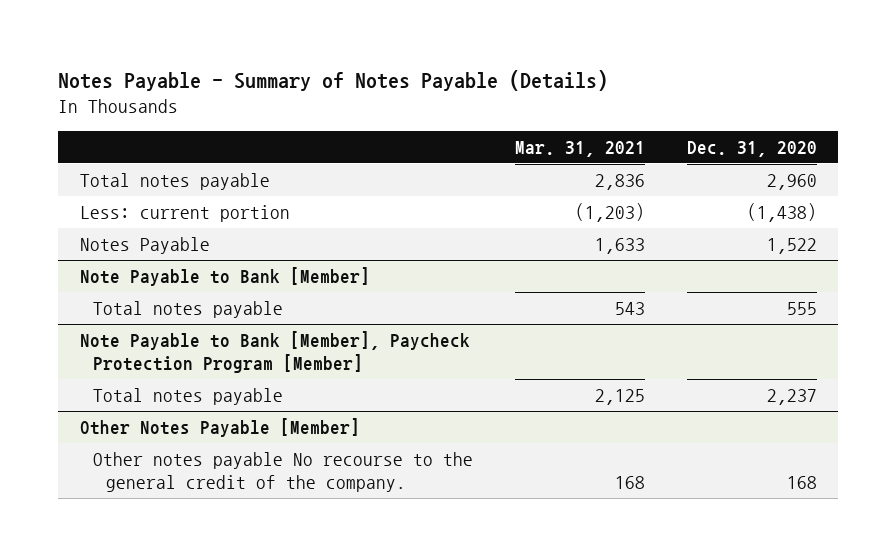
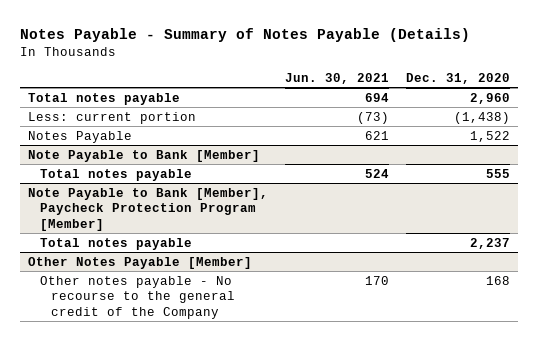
[514,140,645,157] Mar. 31, 2021 -> none
none -> [285,73,390,85] Jun. 30, 2021
[92,451,473,493] Other notes payable No recourse to the general credit of the company. -> [39,275,235,319] Other notes payable - No recourse to the general credit of the Company

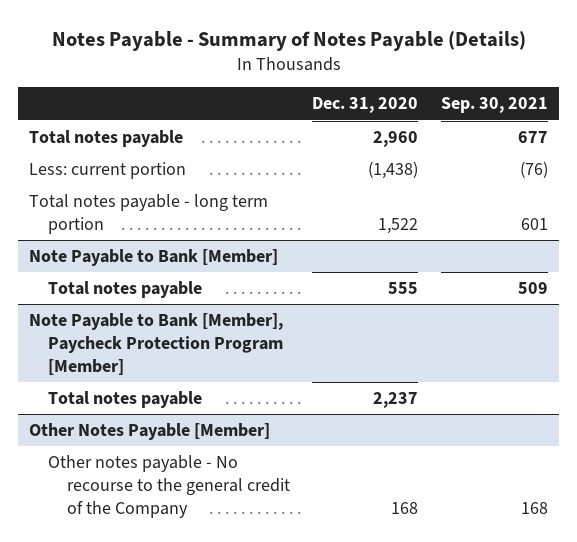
[285,73,390,85] Jun. 30, 2021 -> none
none -> [440,97,548,114] Sep. 30, 2021
[28,130,133,143] Notes Payable -> [29,193,269,235] Total notes payable - long term portion

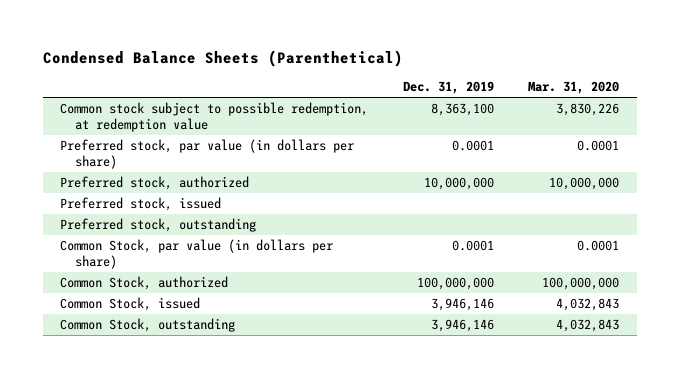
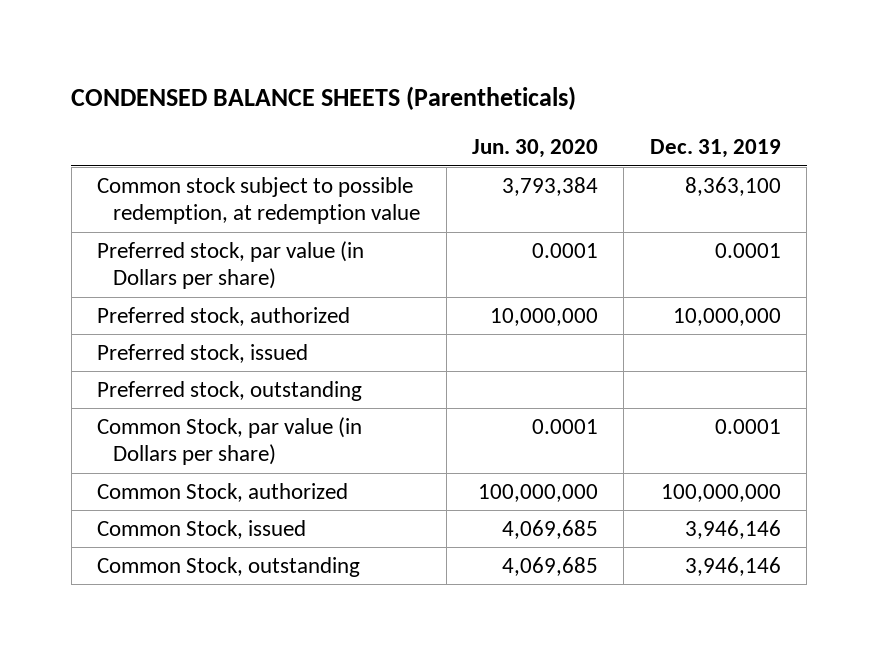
[43,50,404,68] Condensed Balance Sheets (Parenthetical) -> [71,86,577,111] CONDENSED BALANCE SHEETS (Parentheticals)
[528,81,620,95] Mar. 31, 2020 -> none
none -> [471,139,598,159] Jun. 30, 2020
[60,139,355,169] Preferred stock, par value (in dollars per share) -> [97,240,365,290] Preferred stock, par value (in Dollars per share)
[60,239,334,269] Common Stock, par value (in dollars per share) -> [97,416,363,466] Common Stock, par value (in Dollars per share)

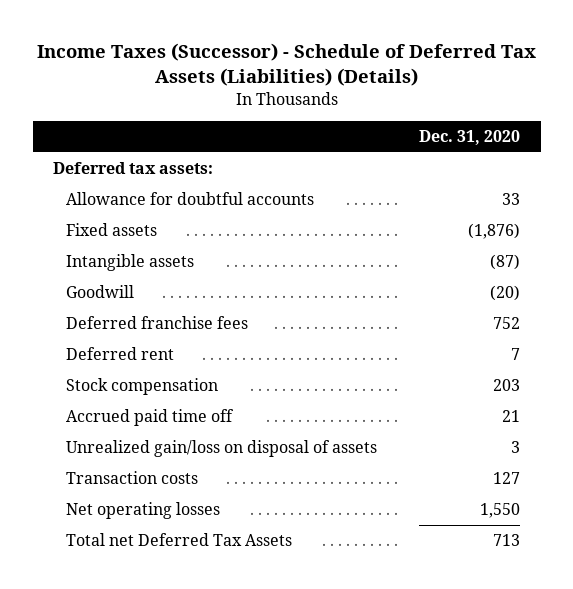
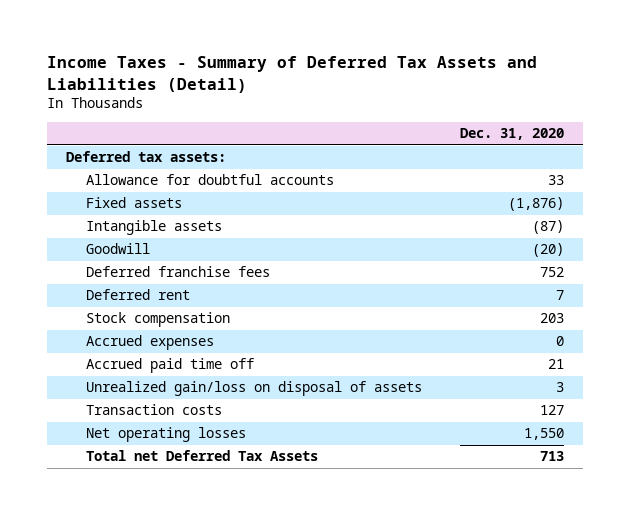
[36,42,536,86] Income Taxes (Successor) - Schedule of Deferred Tax Assets (Liabilities) (Details) -> [46,56,537,93] Income Taxes - Summary of Deferred Tax Assets and Liabilities (Detail)
none -> [86,335,215,351] Accrued expenses

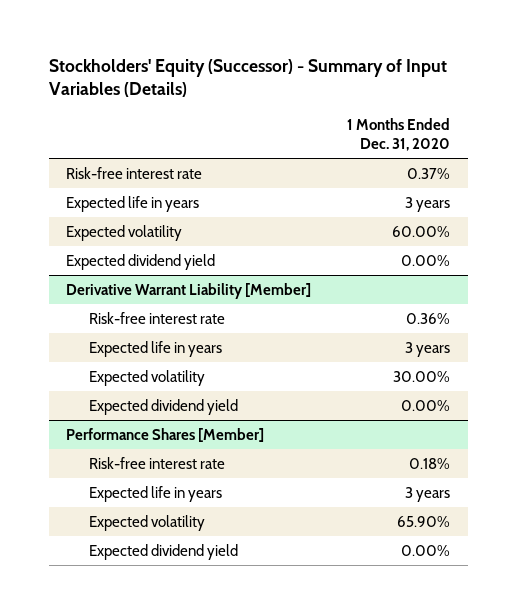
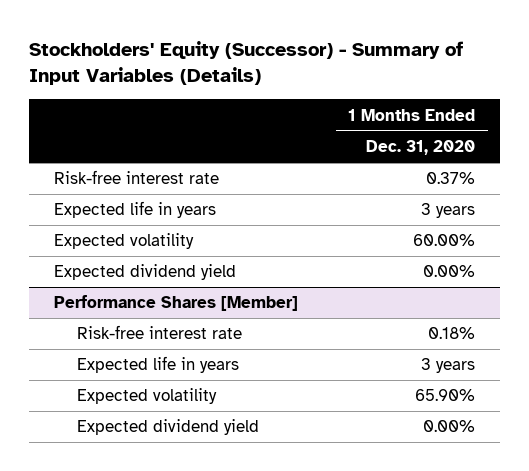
[66,282,312,299] Derivative Warrant Liability [Member] -> none
[88,311,225,324] Risk-free interest rate -> none
[88,340,222,357] Expected life in years -> none
[88,369,205,386] Expected volatility -> none
[88,398,238,415] Expected dividend yield -> none

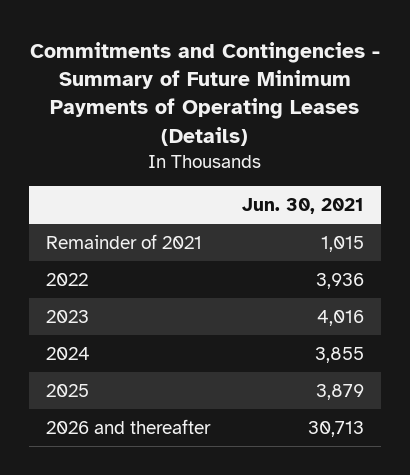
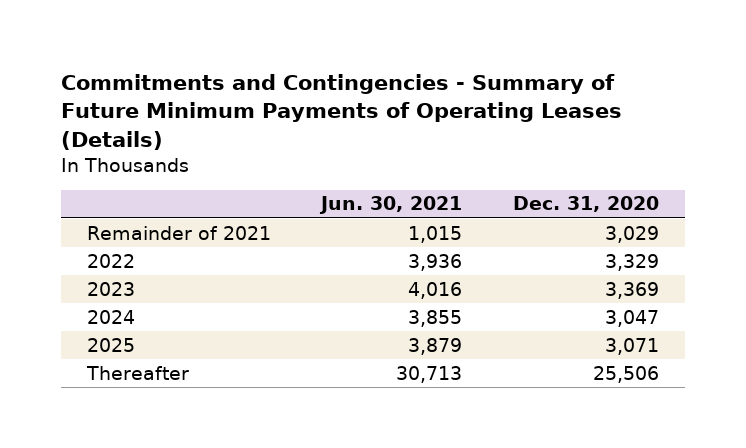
none -> [513,196,660,213] Dec. 31, 2020
[45,418,211,434] 2026 and thereafter -> [85,365,189,380] Thereafter

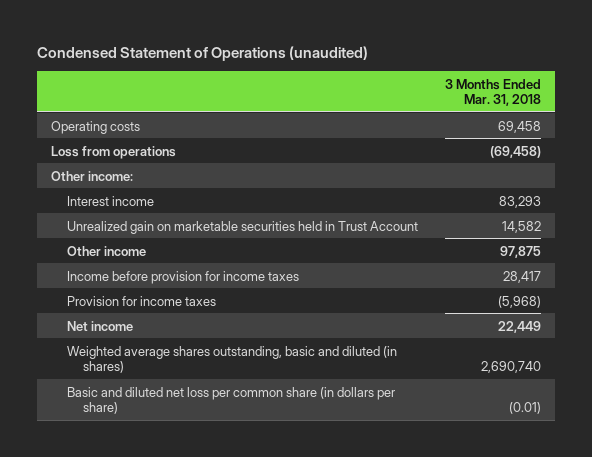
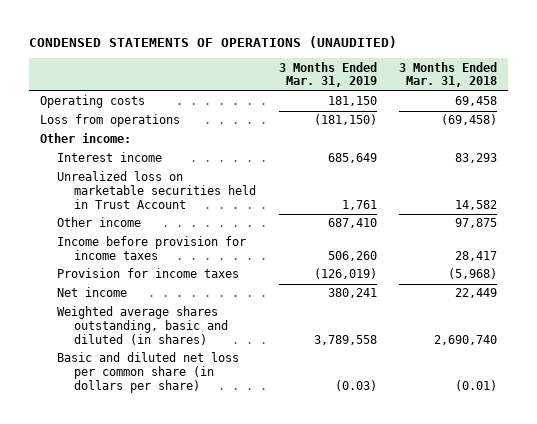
[37,46,369,62] Condensed Statement of Operations (unaudited) -> [29,35,398,48] CONDENSED STATEMENTS OF OPERATIONS (UNAUDITED)
none -> [278,61,377,88] 3 Months Ended Mar. 31, 2019
[67,220,419,234] Unrealized gain on marketable securities held in Trust Account -> [57,171,257,209] Unrealized loss on marketable securities held in Trust Account

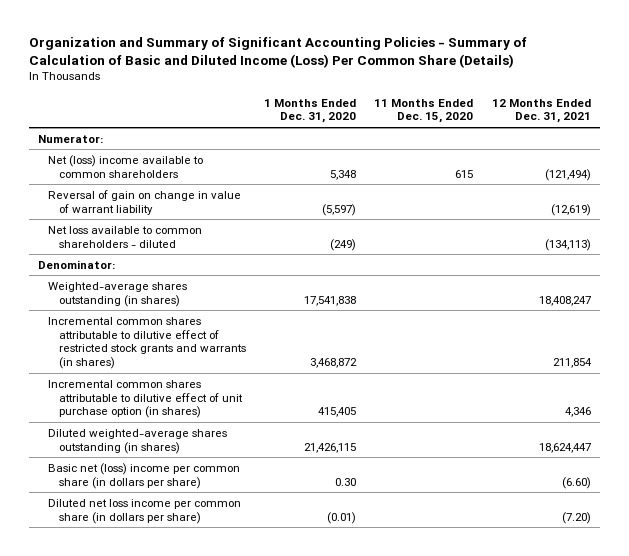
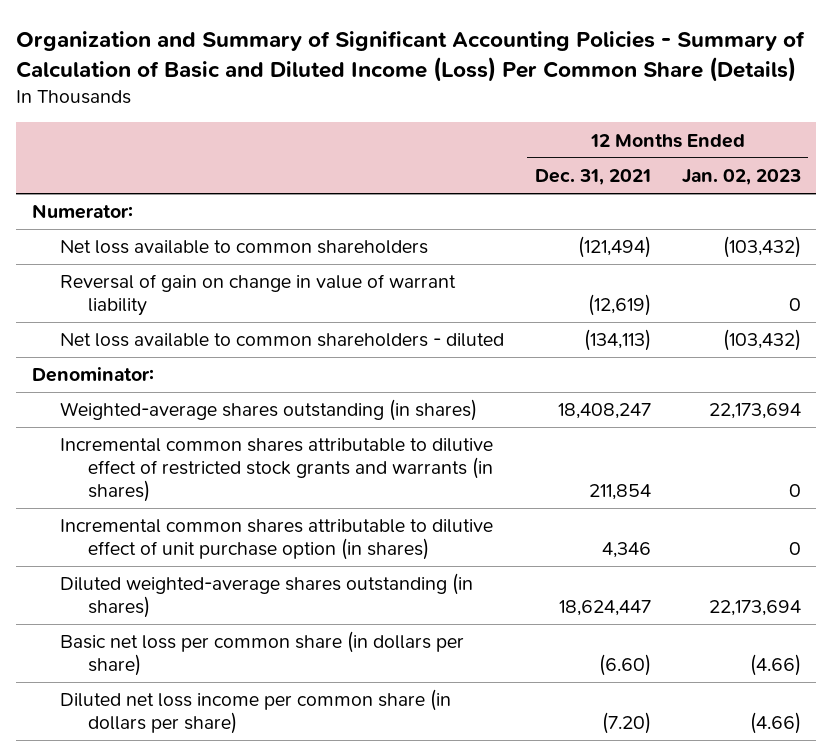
[264,98,357,124] 1 Months Ended Dec. 31, 2020 -> none
[374,98,474,124] 11 Months Ended Dec. 15, 2020 -> none
none -> [681,169,801,186] Jan. 02, 2023
[48,154,204,178] Net (loss) income available to common shareholders -> [59,240,428,255] Net loss available to common shareholders
[48,462,241,489] Basic net (loss) income per common share (in dollars per share) -> [59,631,464,677] Basic net loss per common share (in dollars per share)

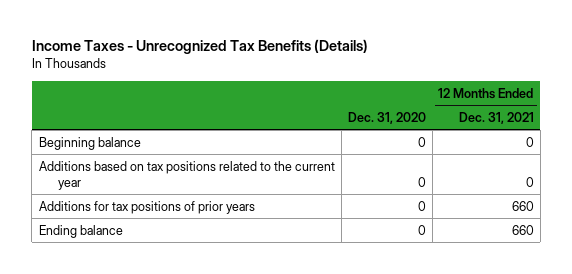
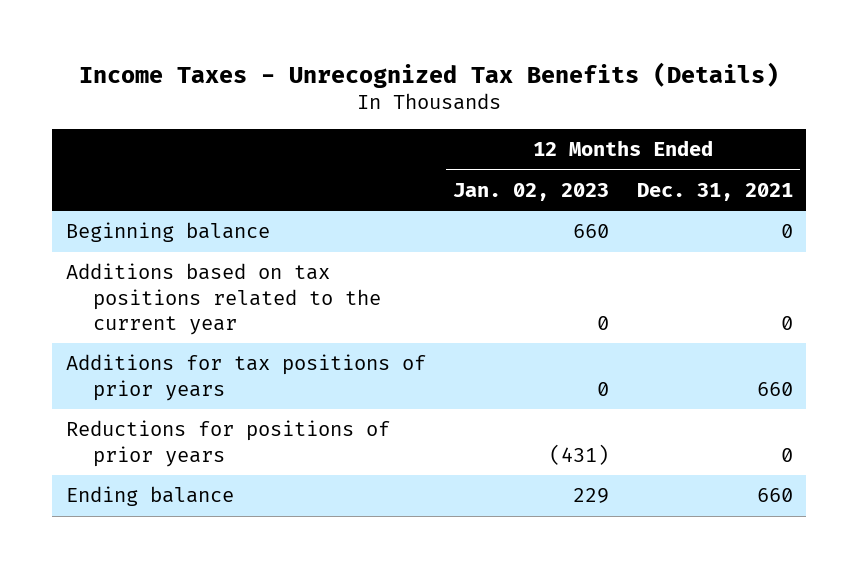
[347,111,426,124] Dec. 31, 2020 -> none
none -> [453,182,610,201] Jan. 02, 2023
none -> [65,420,390,467] Reductions for positions of prior years

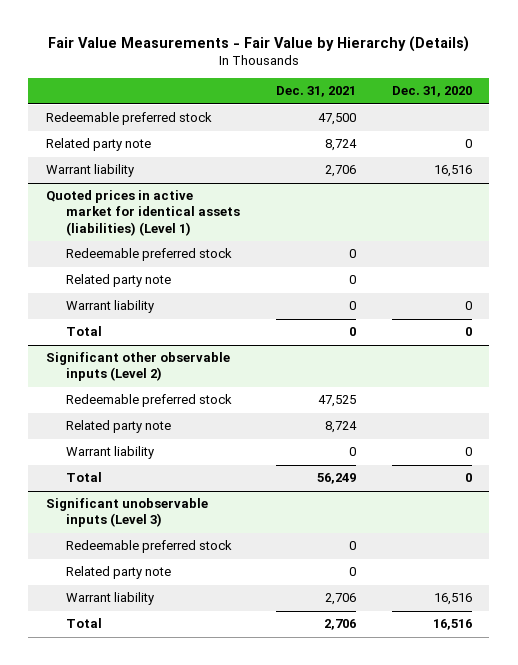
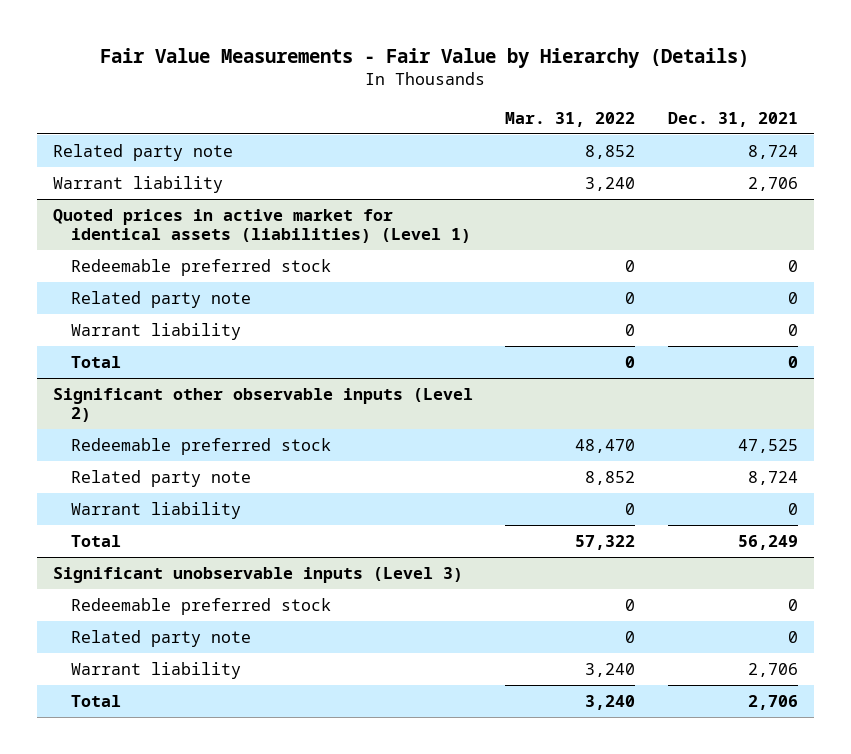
[391,86,472,98] Dec. 31, 2020 -> none
none -> [505,111,636,127] Mar. 31, 2022
[46,112,213,126] Redeemable preferred stock -> none

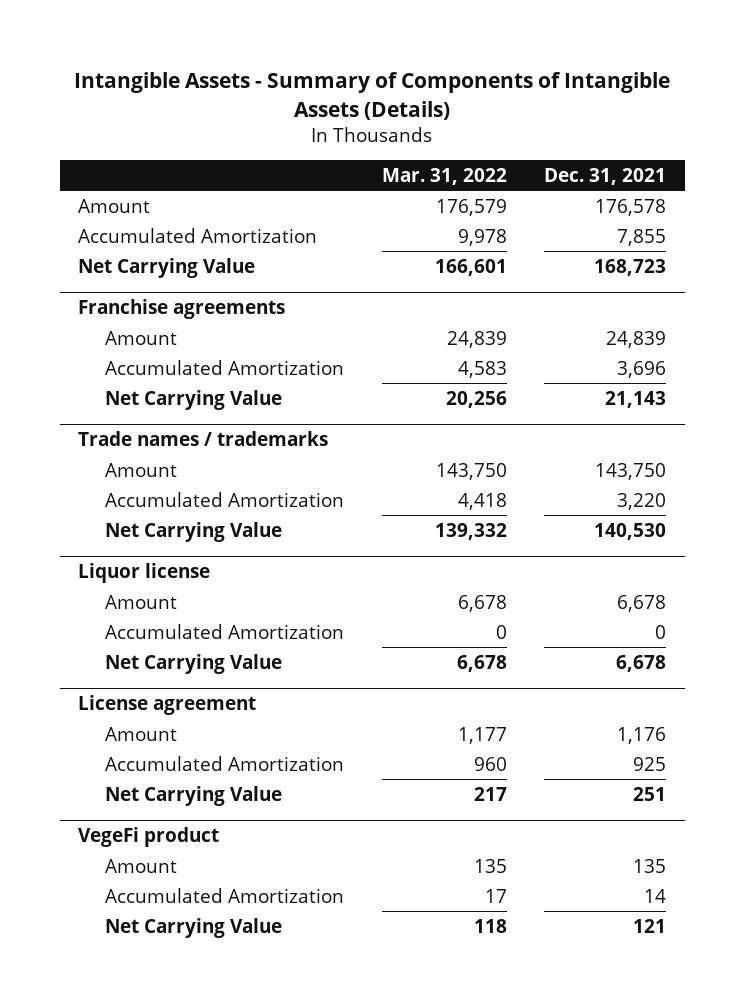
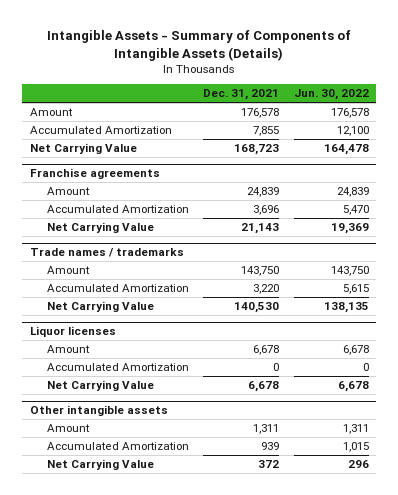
[381,167,507,185] Mar. 31, 2022 -> none
none -> [293,89,369,101] Jun. 30, 2022
[78,562,211,583] Liquor license -> [29,326,116,338] Liquor licenses
[78,694,257,715] License agreement -> none
[78,826,220,847] VegeFi product -> none
[105,858,178,873] Amount -> none
[105,887,345,903] Accumulated Amortization -> none
[105,917,283,938] Net Carrying Value -> none
none -> [29,405,168,417] Other intangible assets
[617,726,667,744] 1,176 -> [253,423,280,434] 1,311
[633,756,667,771] 925 -> [261,441,280,450] 939
[633,786,667,801] 251 -> [258,459,280,468] 372

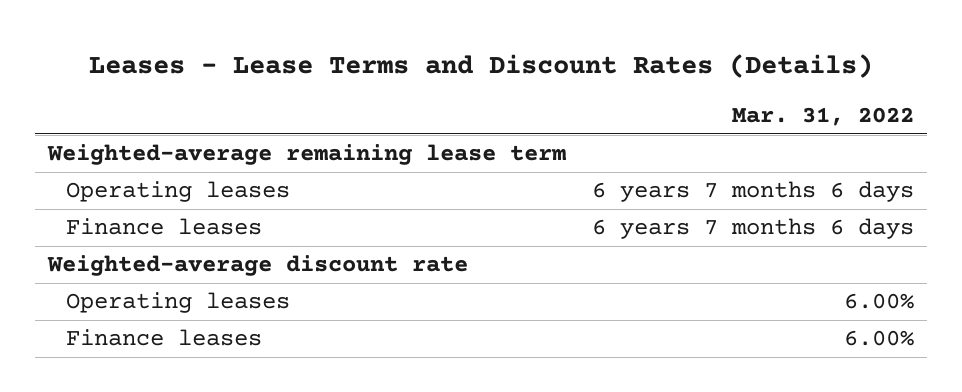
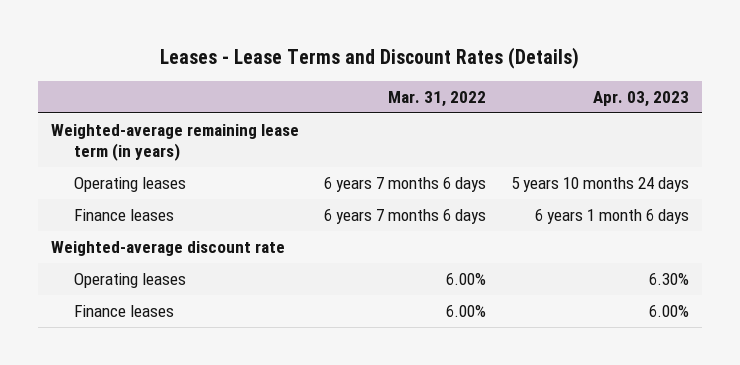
none -> [593,91,690,108] Apr. 03, 2023
[47,144,567,166] Weighted-average remaining lease term -> [50,123,299,161] Weighted-average remaining lease term (in years)

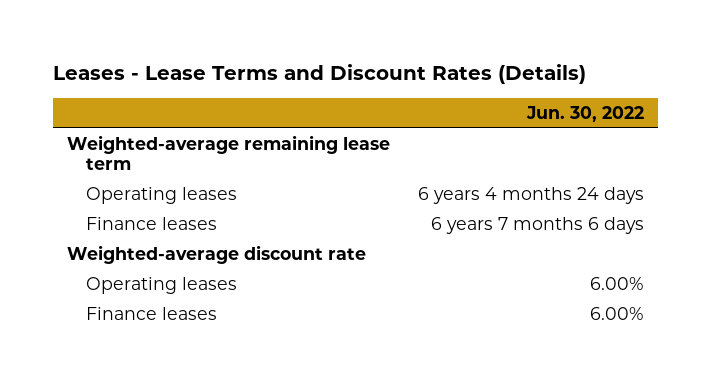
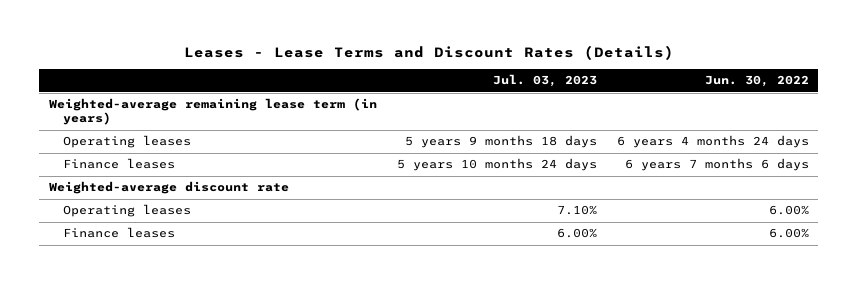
none -> [492,74,597,88] Jul. 03, 2023
[67,135,391,171] Weighted-average remaining lease term -> [49,98,378,126] Weighted-average remaining lease term (in years)

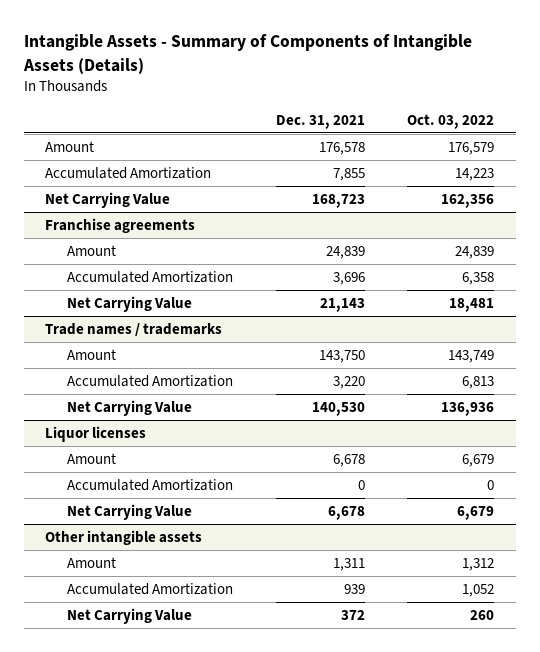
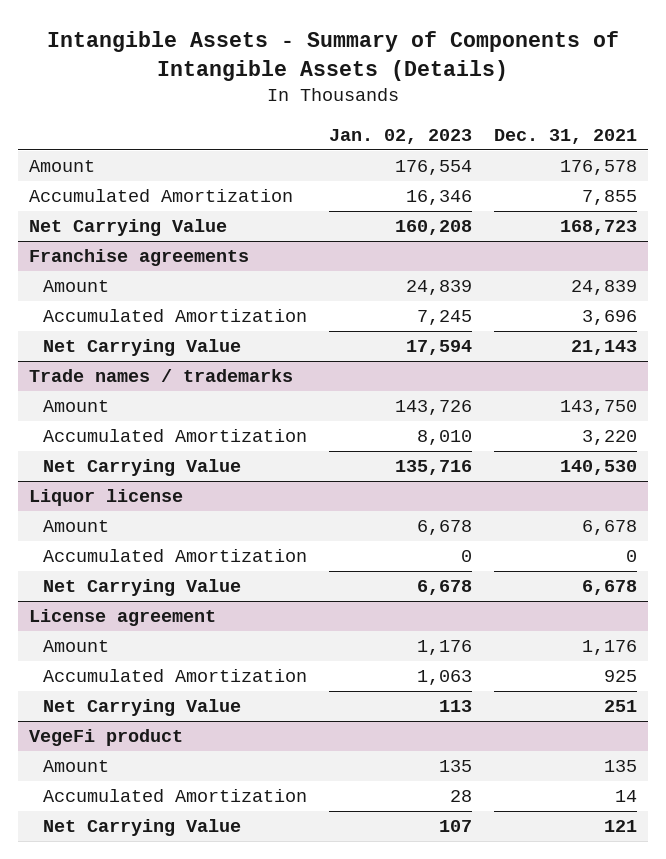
[407,113,495,129] Oct. 03, 2022 -> none
none -> [328,128,472,144] Jan. 02, 2023
[45,425,147,442] Liquor licenses -> [29,489,184,507] Liquor license
[45,529,203,545] Other intangible assets -> none
none -> [29,609,217,627] License agreement
[332,557,365,571] 1,311 -> [581,640,637,656] 1,176
[343,583,365,594] 939 -> [603,670,637,683] 925
[340,609,365,620] 372 -> [603,700,637,713] 251
none -> [29,729,184,747] VegeFi product
none -> [42,760,109,773] Amount
none -> [42,789,307,803] Accumulated Amortization
none -> [42,819,241,837] Net Carrying Value

